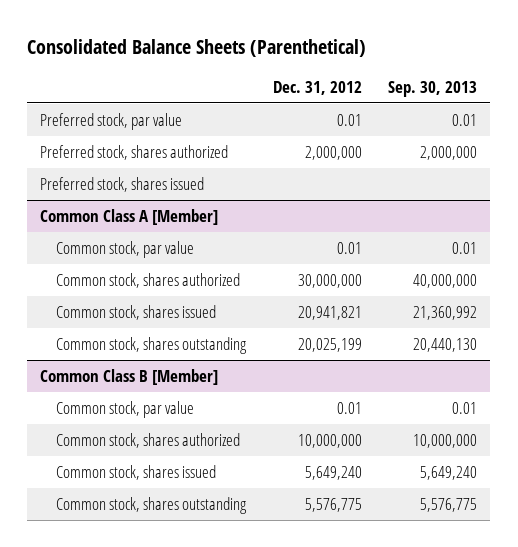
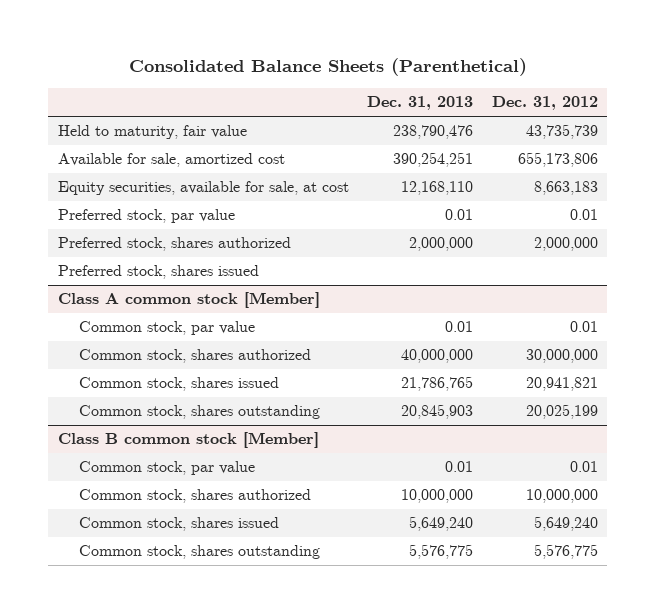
[388,80,478,97] Sep. 30, 2013 -> none
none -> [367,96,474,111] Dec. 31, 2013
none -> [57,125,247,140] Held to maturity, fair value
none -> [57,153,285,168] Available for sale, amortized cost
none -> [57,181,349,196] Equity securities, available for sale, at cost
[40,209,219,226] Common Class A [Member] -> [57,292,320,309] Class A common stock [Member]
[40,369,219,386] Common Class B [Member] -> [57,432,319,449] Class B common stock [Member]

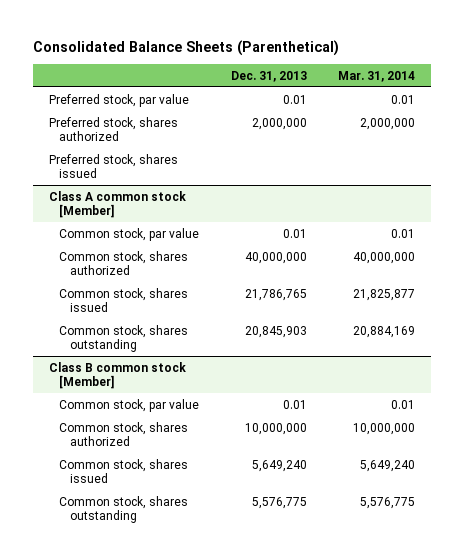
[491,96,598,111] Dec. 31, 2012 -> none
none -> [337,70,415,82] Mar. 31, 2014
[57,125,247,140] Held to maturity, fair value -> none
[57,153,285,168] Available for sale, amortized cost -> none
[57,181,349,196] Equity securities, available for sale, at cost -> none

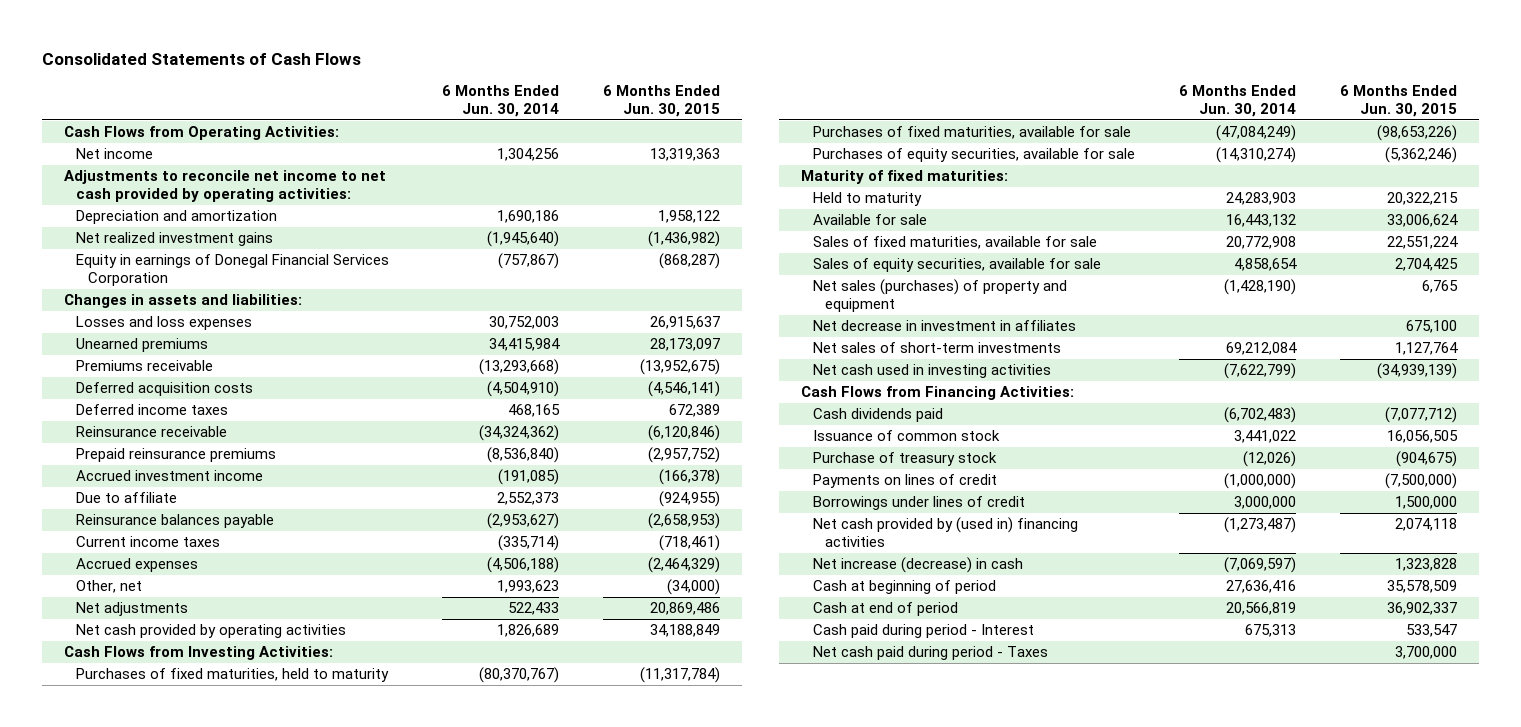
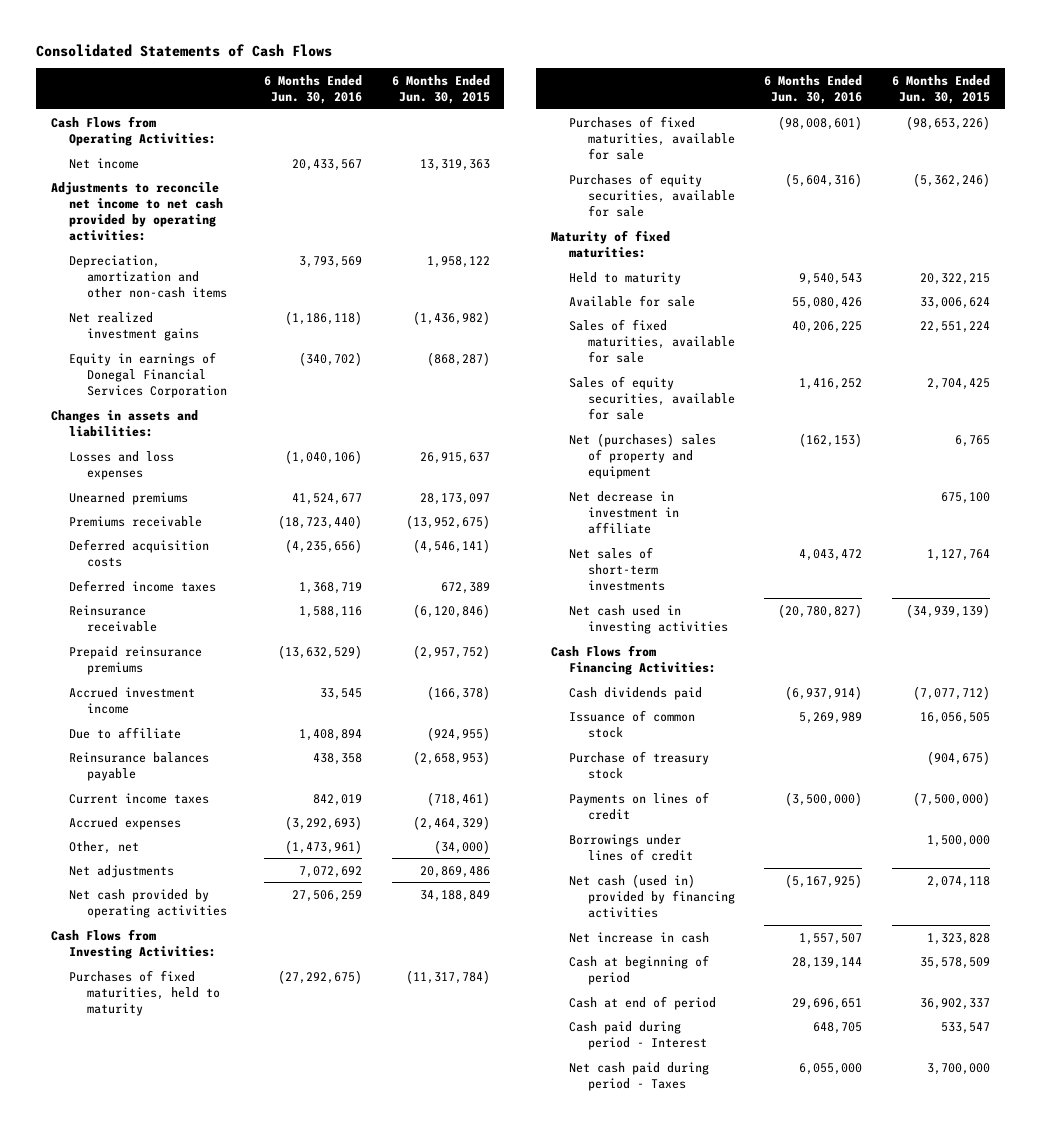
[441,85,559,117] 6 Months Ended Jun. 30, 2014 -> none
none -> [264,74,363,104] 6 Months Ended Jun. 30, 2016
[75,210,277,225] Depreciation and amortization -> [69,254,228,298] Depreciation, amortization and other non-cash items
[812,279,1067,312] Net sales (purchases) of property and equipment -> [569,432,717,479] Net (purchases) sales of property and equipment
[812,320,1076,332] Net decrease in investment in affiliates -> [569,490,679,534] Net decrease in investment in affiliate
[812,517,1078,547] Net cash provided by (used in) financing activities -> [569,873,735,918] Net cash (used in) provided by financing activities
[812,557,1023,574] Net increase (decrease) in cash -> [569,931,710,943] Net increase in cash

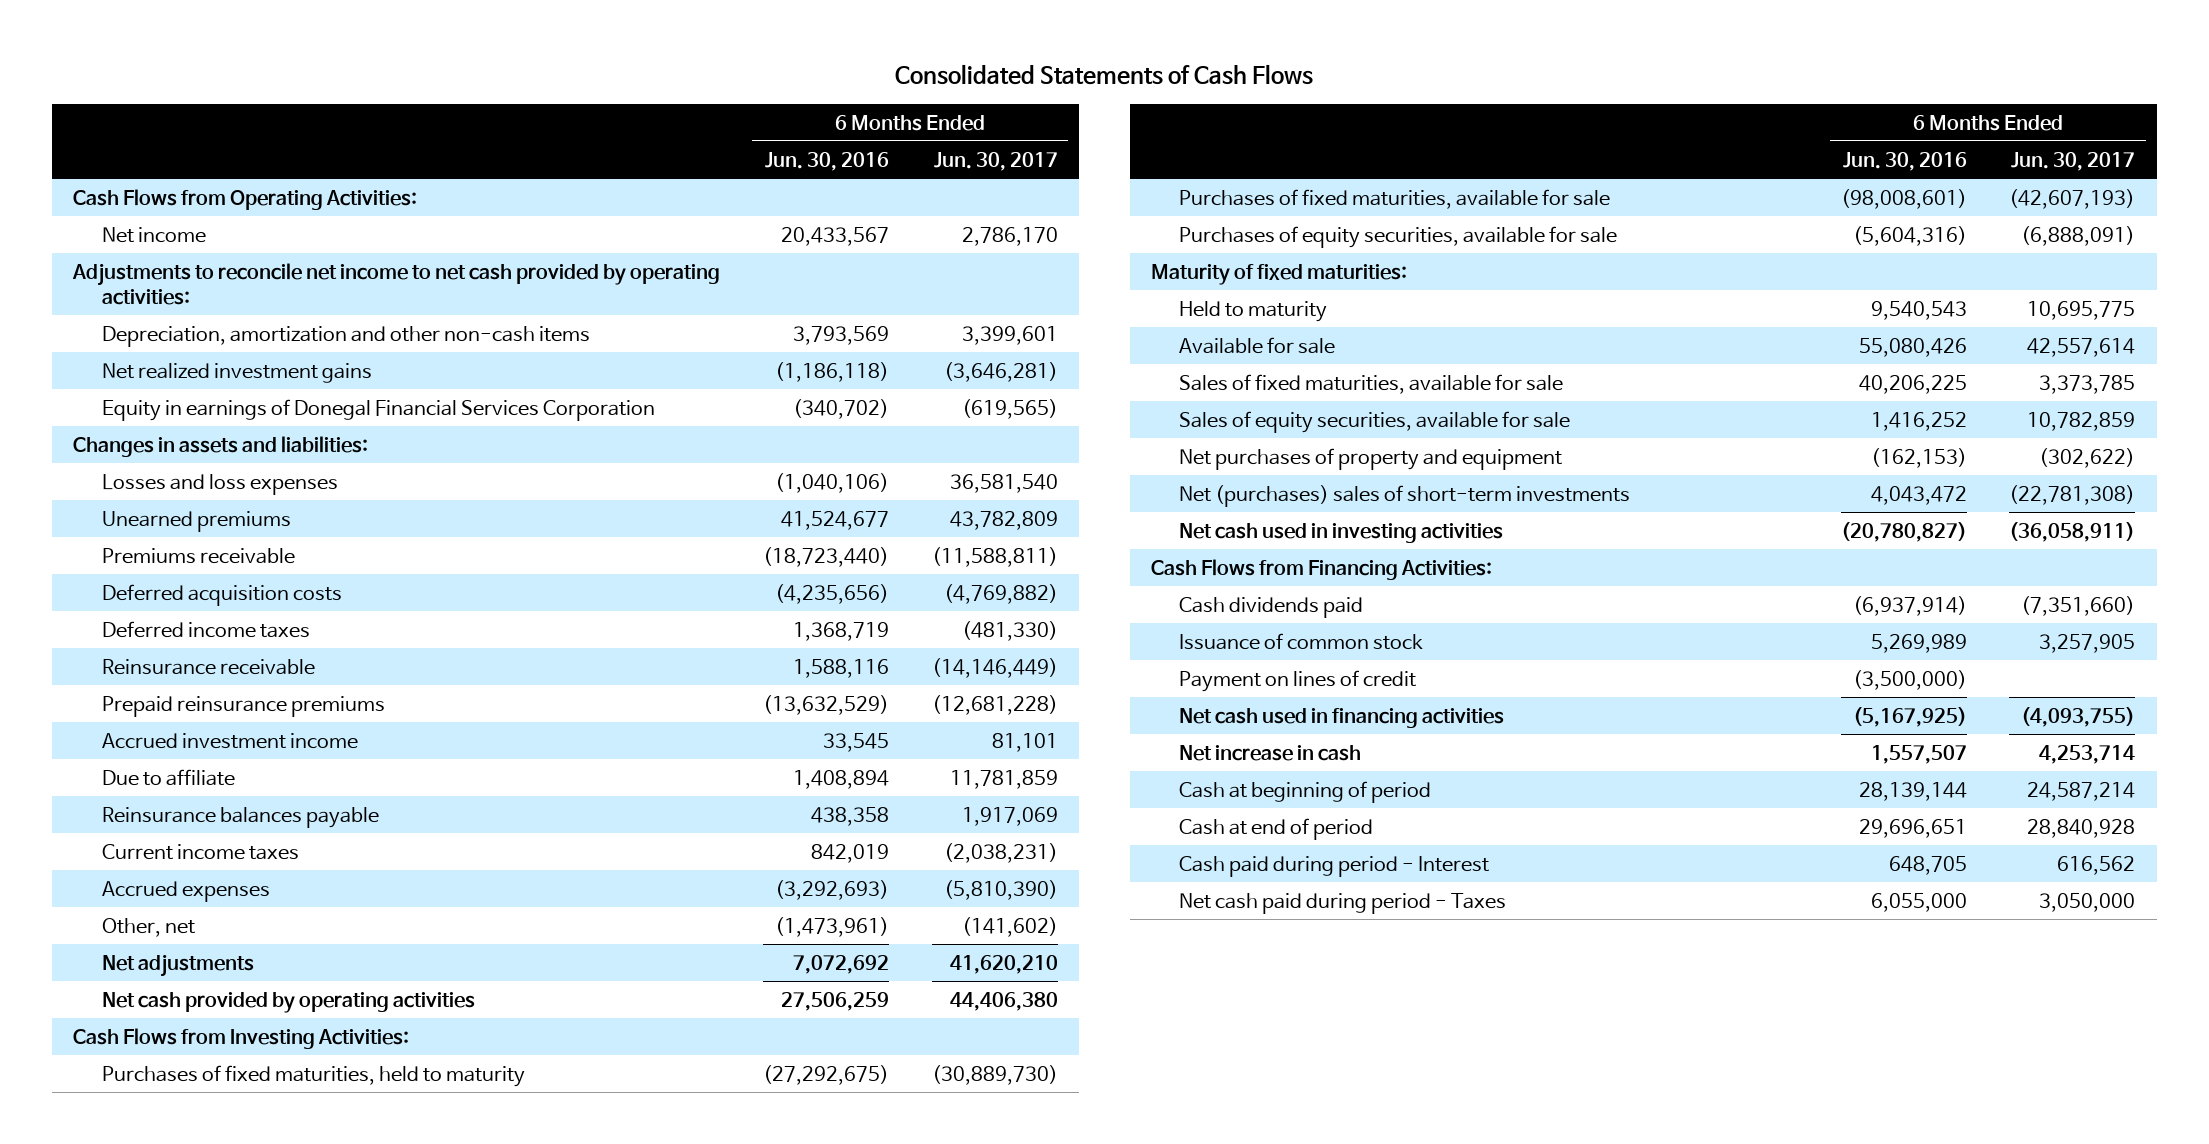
[391,74,490,104] 6 Months Ended Jun. 30, 2015 -> none
none -> [933,151,1058,171] Jun. 30, 2017
[569,490,679,534] Net decrease in investment in affiliate -> none
[569,432,717,479] Net (purchases) sales of property and equipment -> [1179,447,1563,470] Net purchases of property and equipment
[569,546,665,591] Net sales of short-term investments -> [1179,484,1631,507] Net (purchases) sales of short-term investments
[569,750,710,779] Purchase of treasury stock -> none
[569,833,693,861] Borrowings under lines of credit -> none
[569,791,710,820] Payments on lines of credit -> [1179,669,1417,692] Payment on lines of credit
[569,873,735,918] Net cash (used in) provided by financing activities -> [1179,707,1505,728] Net cash used in financing activities

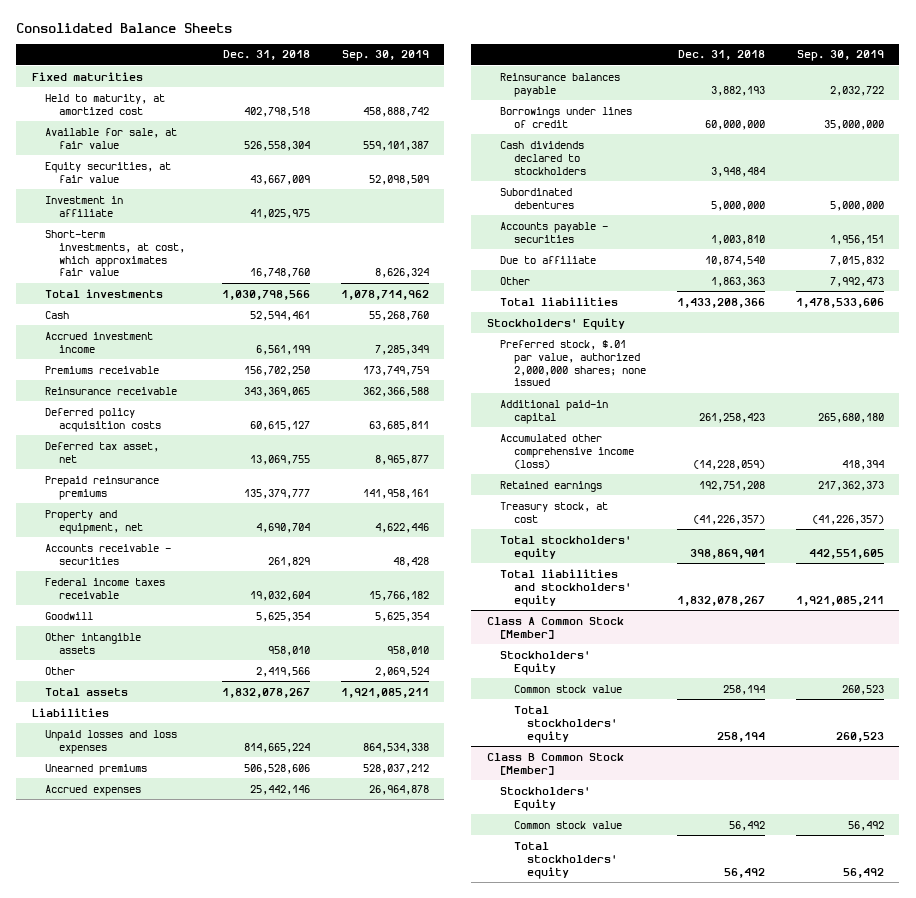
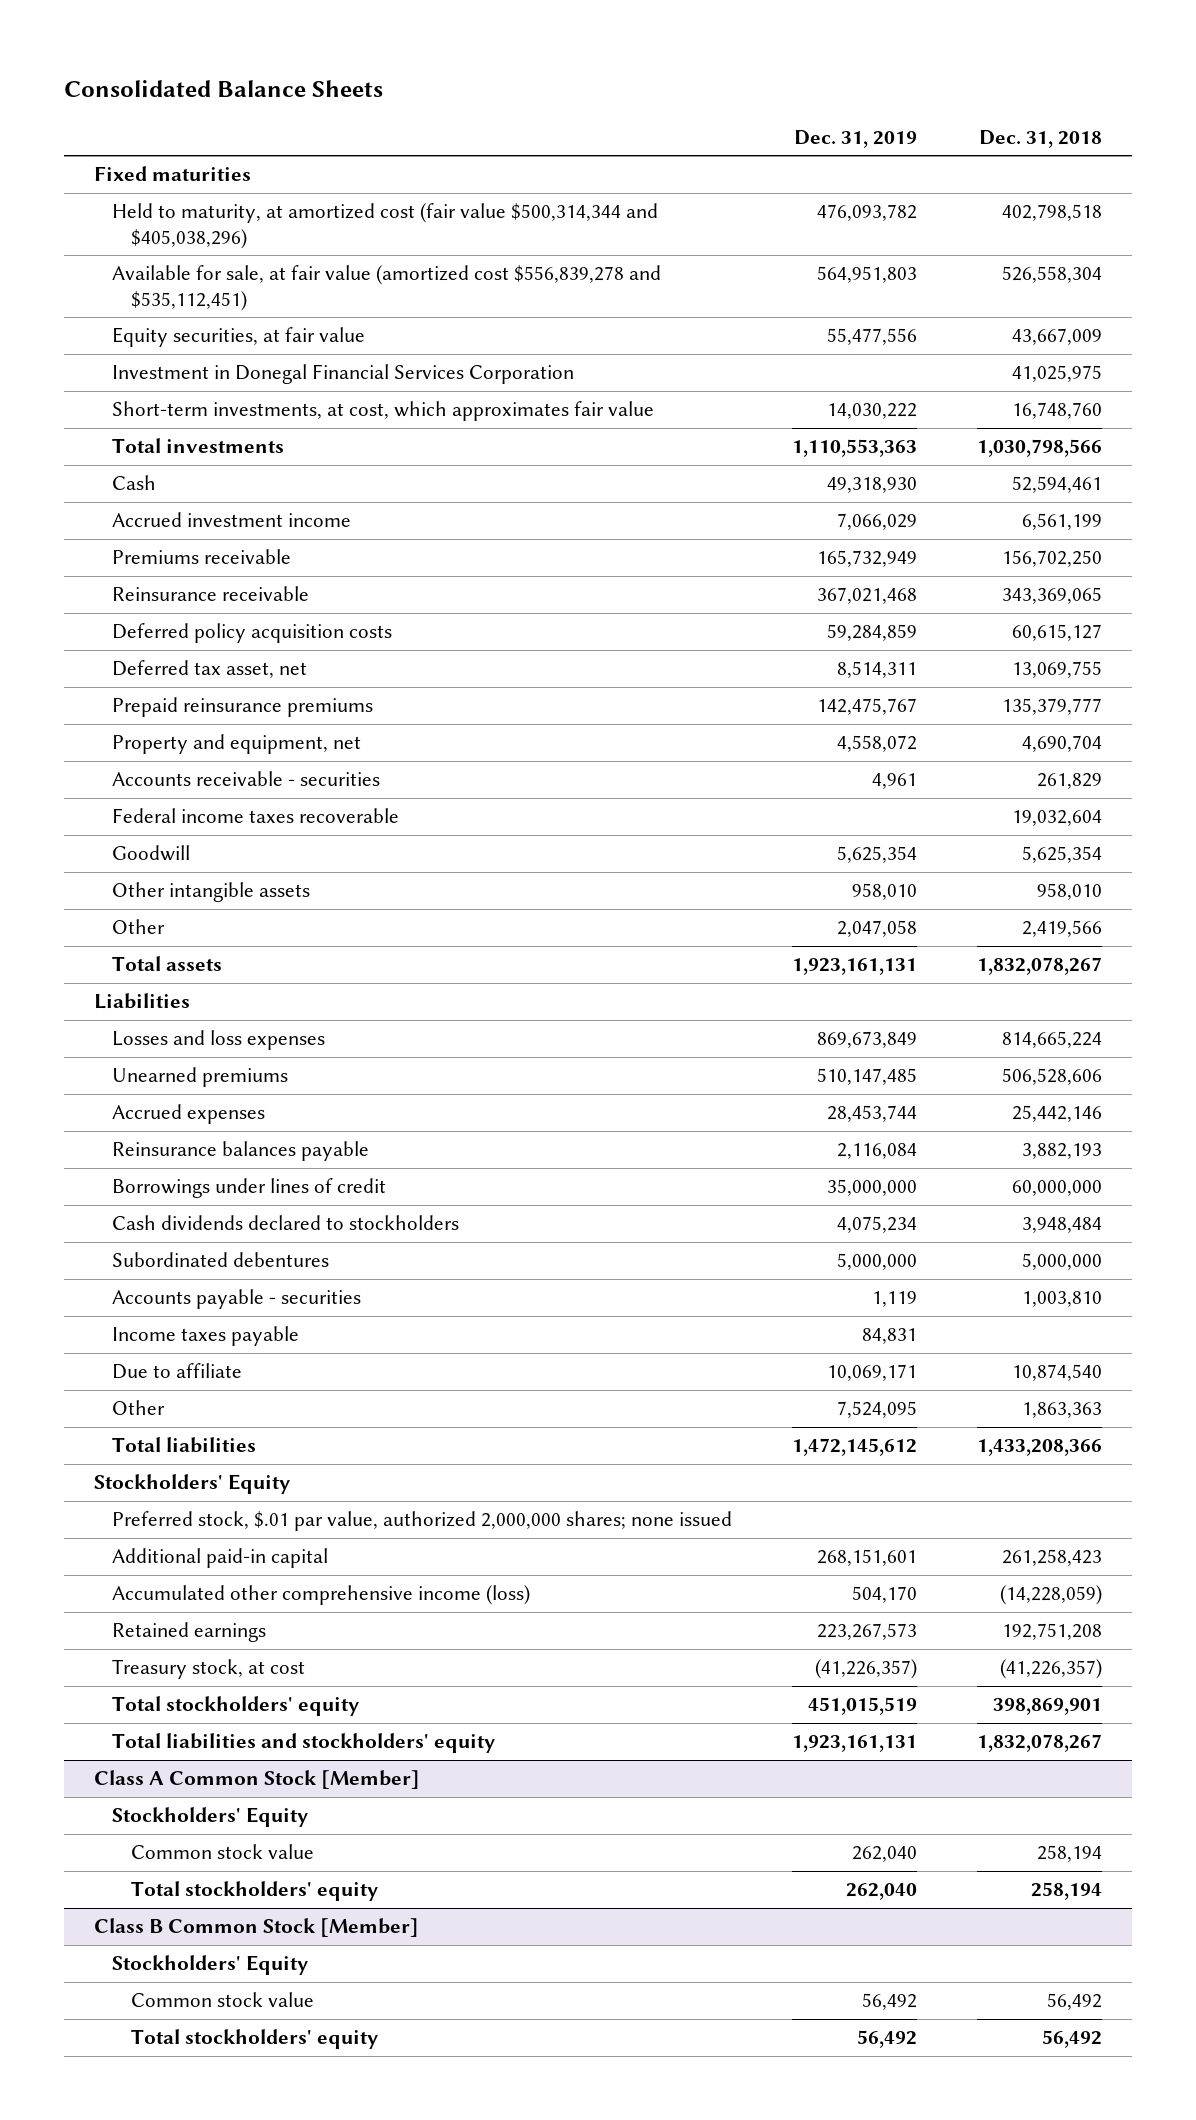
[341,50,429,62] Sep. 30, 2019 -> none
none -> [794,129,918,148] Dec. 31, 2019
[45,93,166,115] Held to maturity, at amortized cost -> [112,203,659,249] Held to maturity, at amortized cost (fair value $500,314,344 and $405,038,296)
[45,127,178,149] Available for sale, at fair value -> [112,265,662,311] Available for sale, at fair value (amortized cost $556,839,278 and $535,112,451)
[45,195,124,217] Investment in affiliate -> [112,364,575,385] Investment in Donegal Financial Services Corporation
[45,577,166,599] Federal income taxes receivable -> [112,808,400,824] Federal income taxes recoverable
[45,729,178,754] Unpaid losses and loss expenses -> [112,1030,326,1051] Losses and loss expenses
none -> [112,1326,300,1347] Income taxes payable

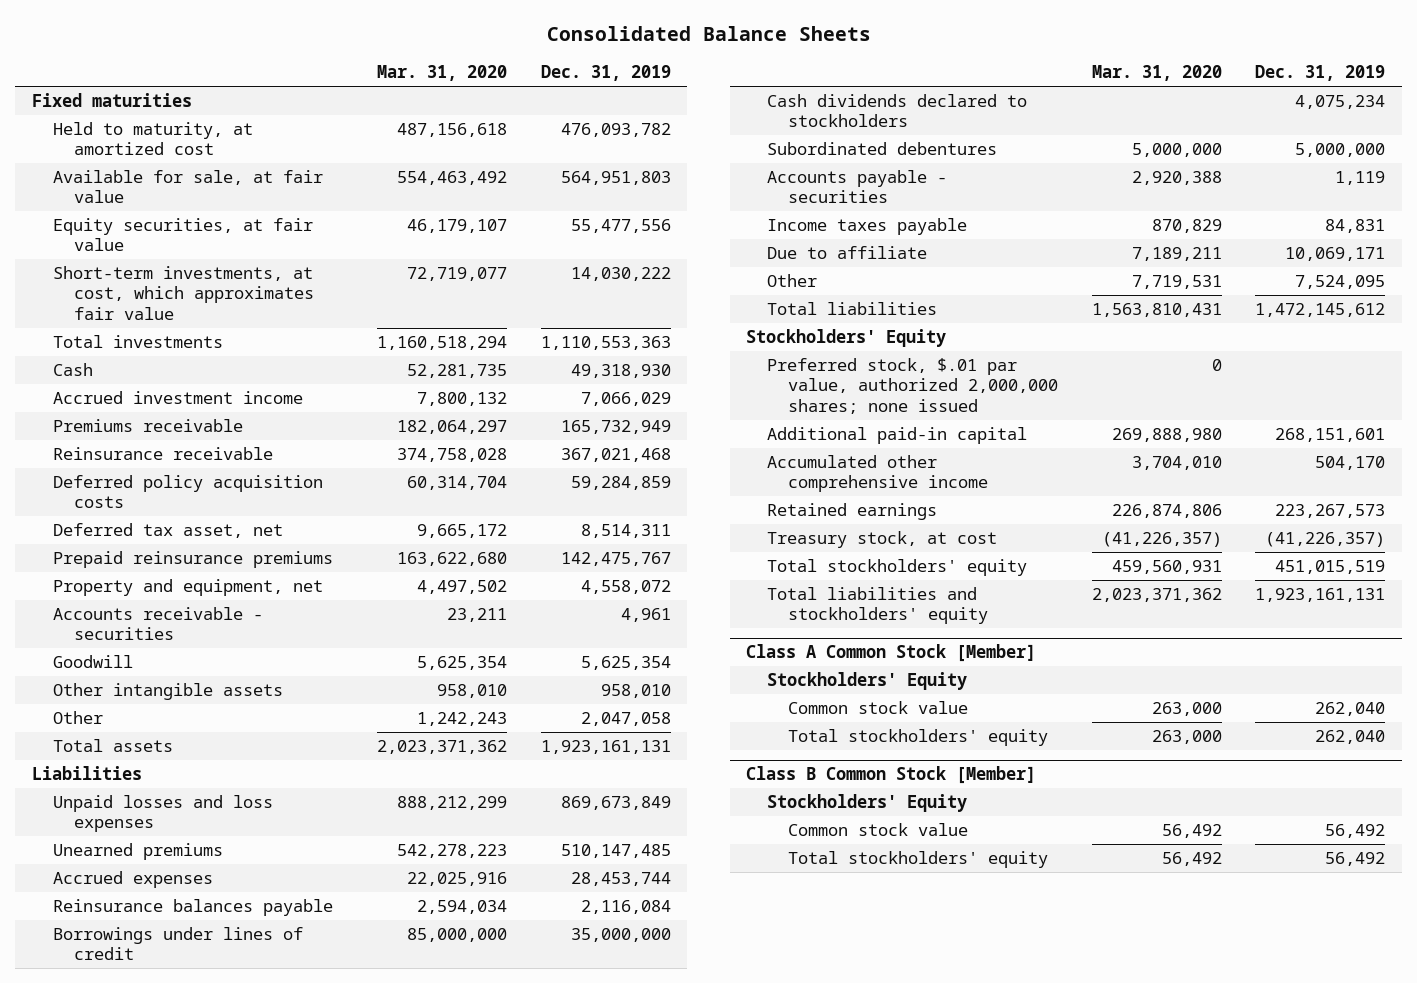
[979,129,1103,148] Dec. 31, 2018 -> none
none -> [377,64,508,81] Mar. 31, 2020
[112,203,659,249] Held to maturity, at amortized cost (fair value $500,314,344 and $405,038,296) -> [52,122,253,156] Held to maturity, at amortized cost
[112,265,662,311] Available for sale, at fair value (amortized cost $556,839,278 and $535,112,451) -> [52,170,323,204] Available for sale, at fair value
[112,364,575,385] Investment in Donegal Financial Services Corporation -> none
[112,808,400,824] Federal income taxes recoverable -> none
[112,1030,326,1051] Losses and loss expenses -> [52,795,273,833] Unpaid losses and loss expenses
[112,1585,531,1606] Accumulated other comprehensive income (loss) -> [767,455,989,493] Accumulated other comprehensive income

